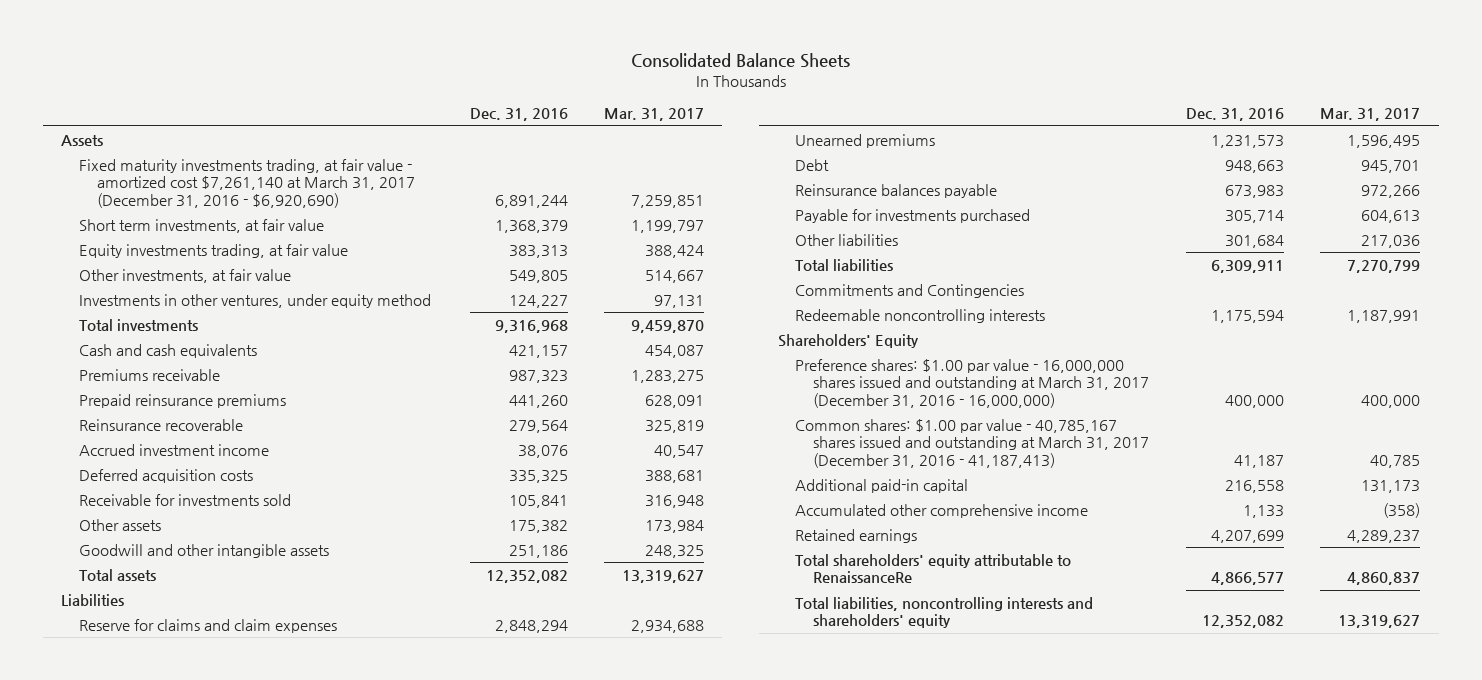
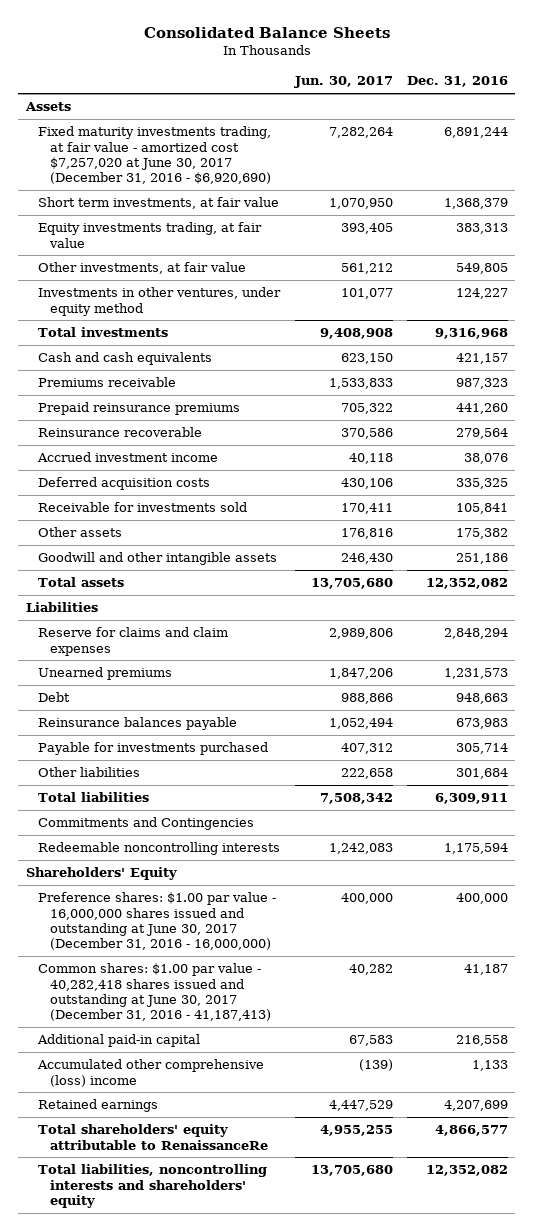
[604,108,705,122] Mar. 31, 2017 -> none
none -> [293,76,393,89] Jun. 30, 2017
[79,158,416,209] Fixed maturity investments trading, at fair value - amortized cost $7,261,140 at March 31, 2017 (December 31, 2016 - $6,920,690) -> [37,126,272,185] Fixed maturity investments trading, at fair value - amortized cost $7,257,020 at June 30, 2017 (December 31, 2016 - $6,920,690)
[795,358,1150,409] Preference shares: $1.00 par value - 16,000,000 shares issued and outstanding at March 31, 2017 (December 31, 2016 - 16,000,000) -> [37,892,276,951] Preference shares: $1.00 par value - 16,000,000 shares issued and outstanding at June 30, 2017 (December 31, 2016 - 16,000,000)
[795,418,1150,469] Common shares: $1.00 par value - 40,785,167 shares issued and outstanding at March 31, 2017 (December 31, 2016 - 41,187,413) -> [37,963,272,1022] Common shares: $1.00 par value - 40,282,418 shares issued and outstanding at June 30, 2017 (December 31, 2016 - 41,187,413)
[795,503,1089,518] Accumulated other comprehensive income -> [36,1059,264,1087] Accumulated other comprehensive (loss) income

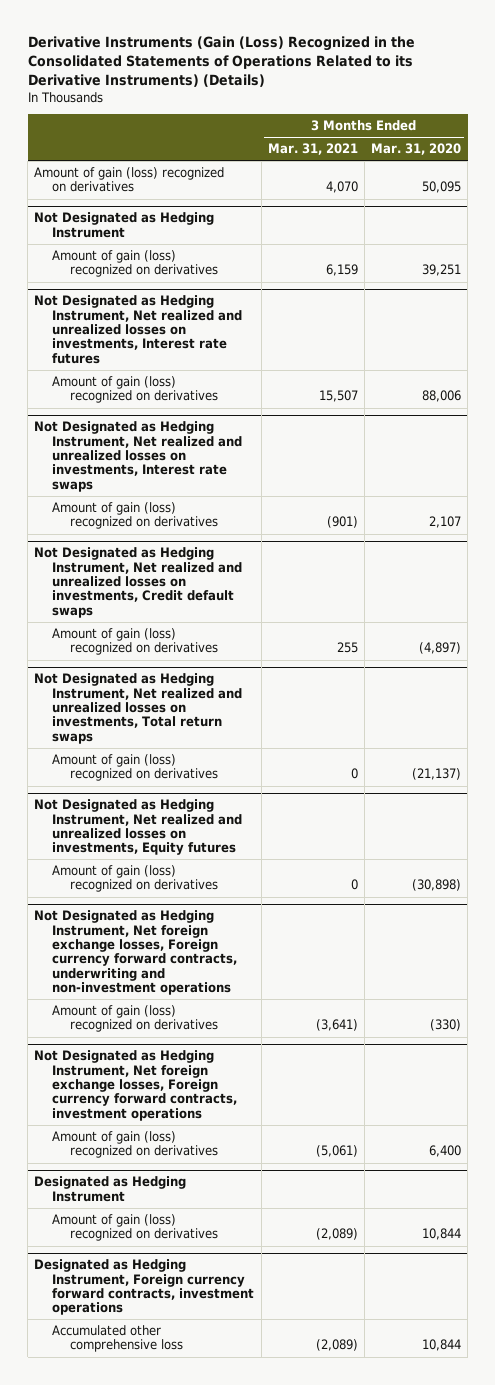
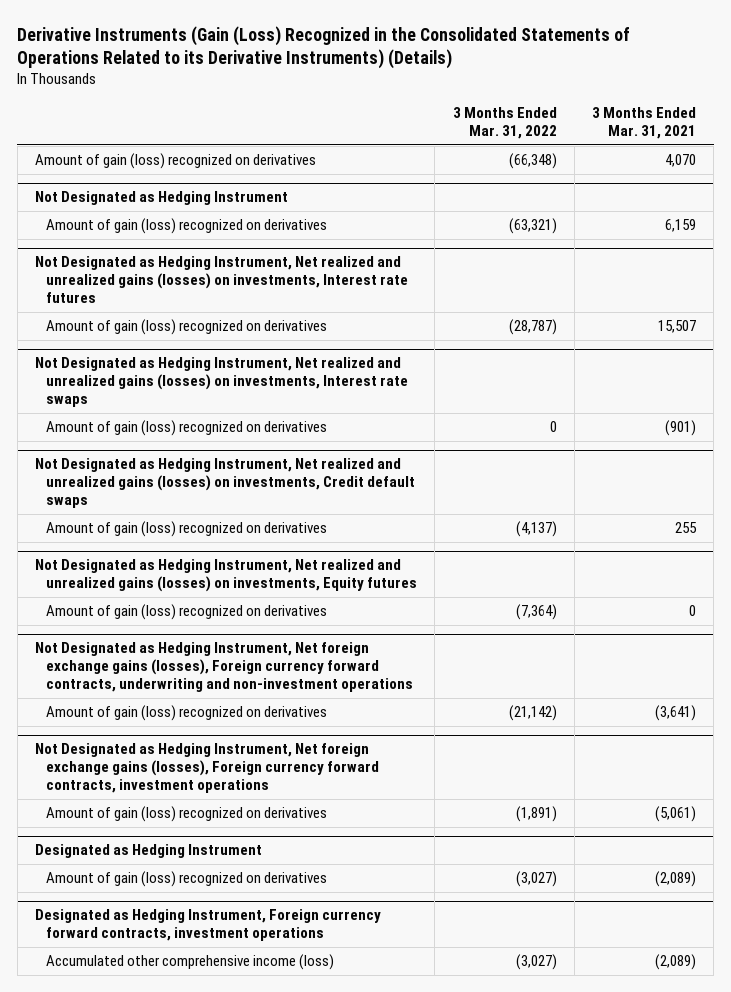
[370,143,461,156] Mar. 31, 2020 -> none
none -> [452,107,557,140] 3 Months Ended Mar. 31, 2022
[34,295,243,364] Not Designated as Hedging Instrument, Net realized and unrealized losses on investments, Interest rate futures -> [35,256,409,304] Not Designated as Hedging Instrument, Net realized and unrealized gains (losses) on investments, Interest rate futures
[34,421,243,492] Not Designated as Hedging Instrument, Net realized and unrealized losses on investments, Interest rate swaps -> [35,357,409,408] Not Designated as Hedging Instrument, Net realized and unrealized gains (losses) on investments, Interest rate swaps
[34,547,243,618] Not Designated as Hedging Instrument, Net realized and unrealized losses on investments, Credit default swaps -> [35,458,416,509] Not Designated as Hedging Instrument, Net realized and unrealized gains (losses) on investments, Credit default swaps
[34,673,243,744] Not Designated as Hedging Instrument, Net realized and unrealized losses on investments, Total return swaps -> none
[52,754,219,782] Amount of gain (loss) recognized on derivatives -> none
[34,799,243,856] Not Designated as Hedging Instrument, Net realized and unrealized losses on investments, Equity futures -> [35,559,418,593] Not Designated as Hedging Instrument, Net realized and unrealized gains (losses) on investments, Equity futures
[34,910,238,996] Not Designated as Hedging Instrument, Net foreign exchange losses, Foreign currency forward contracts, underwriting and non-investment operations -> [35,642,414,693] Not Designated as Hedging Instrument, Net foreign exchange gains (losses), Foreign currency forward contracts, underwriting and non-investment operations
[34,1050,238,1121] Not Designated as Hedging Instrument, Net foreign exchange losses, Foreign currency forward contracts, investment operations -> [35,743,380,794] Not Designated as Hedging Instrument, Net foreign exchange gains (losses), Foreign currency forward contracts, investment operations
[52,1325,184,1353] Accumulated other comprehensive loss -> [46,954,335,971] Accumulated other comprehensive income (loss)

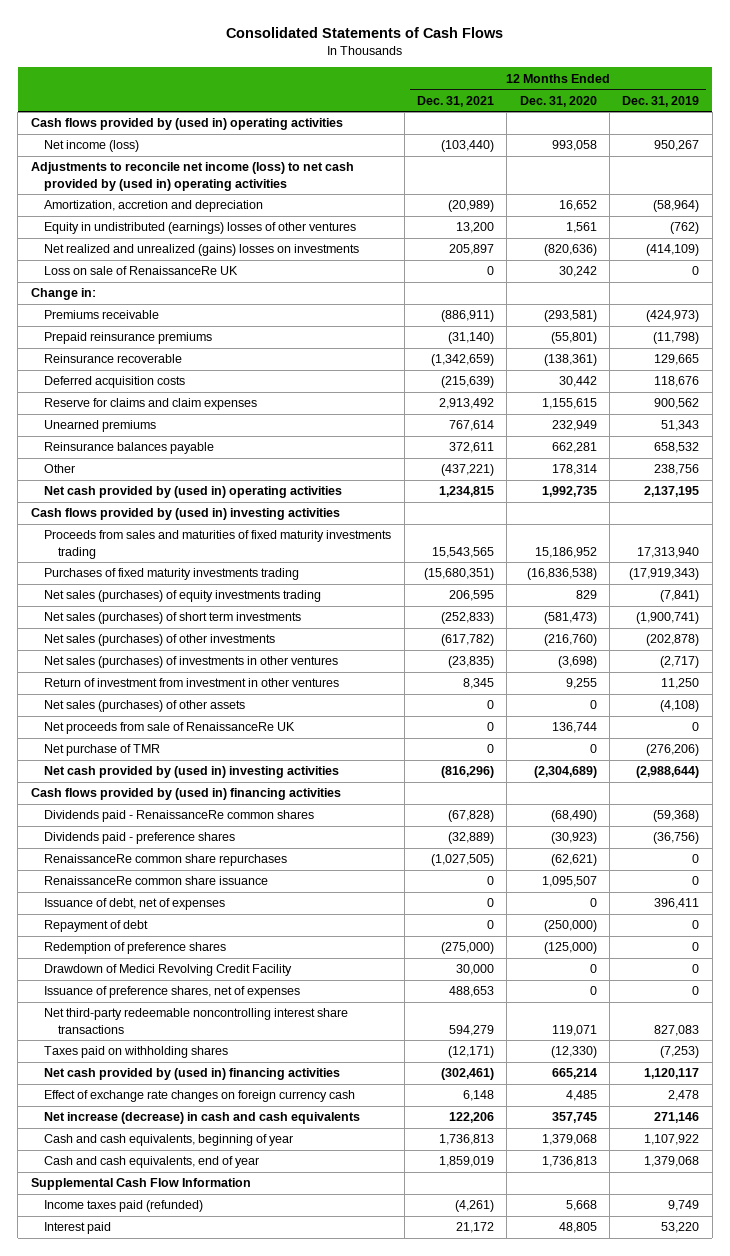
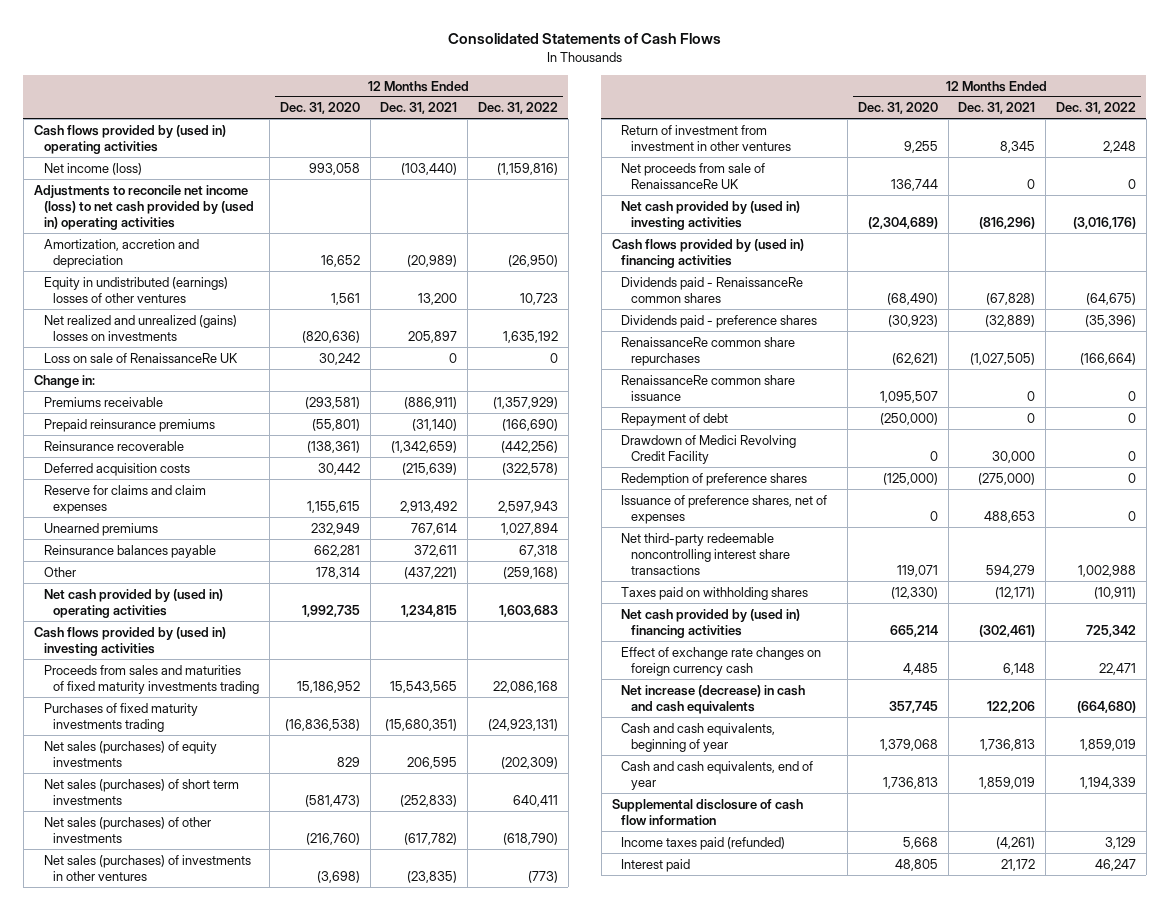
[622,95,700,107] Dec. 31, 2019 -> none
none -> [478,102,559,115] Dec. 31, 2022
[44,590,322,603] Net sales (purchases) of equity investments trading -> [43,740,217,767] Net sales (purchases) of equity investments
[44,700,246,713] Net sales (purchases) of other assets -> none
[44,744,161,757] Net purchase of TMR -> none
[44,898,226,911] Issuance of debt, net of expenses -> none
[44,942,227,955] Redemption of preference shares -> [621,472,808,486] Redemption of preference shares
[30,1178,251,1191] Supplemental Cash Flow Information -> [611,798,803,825] Supplemental disclosure of cash flow information

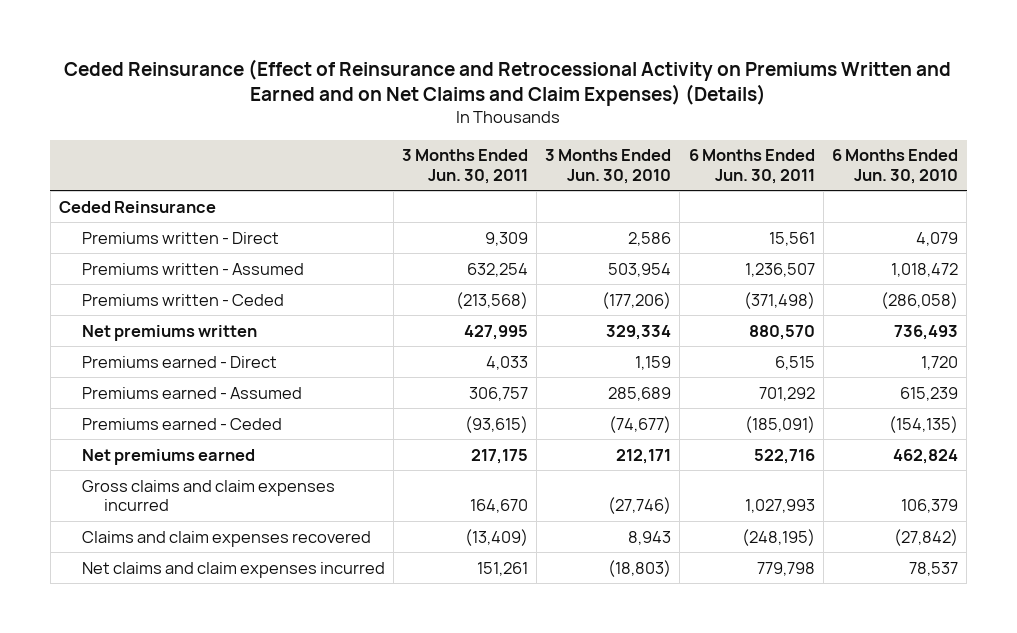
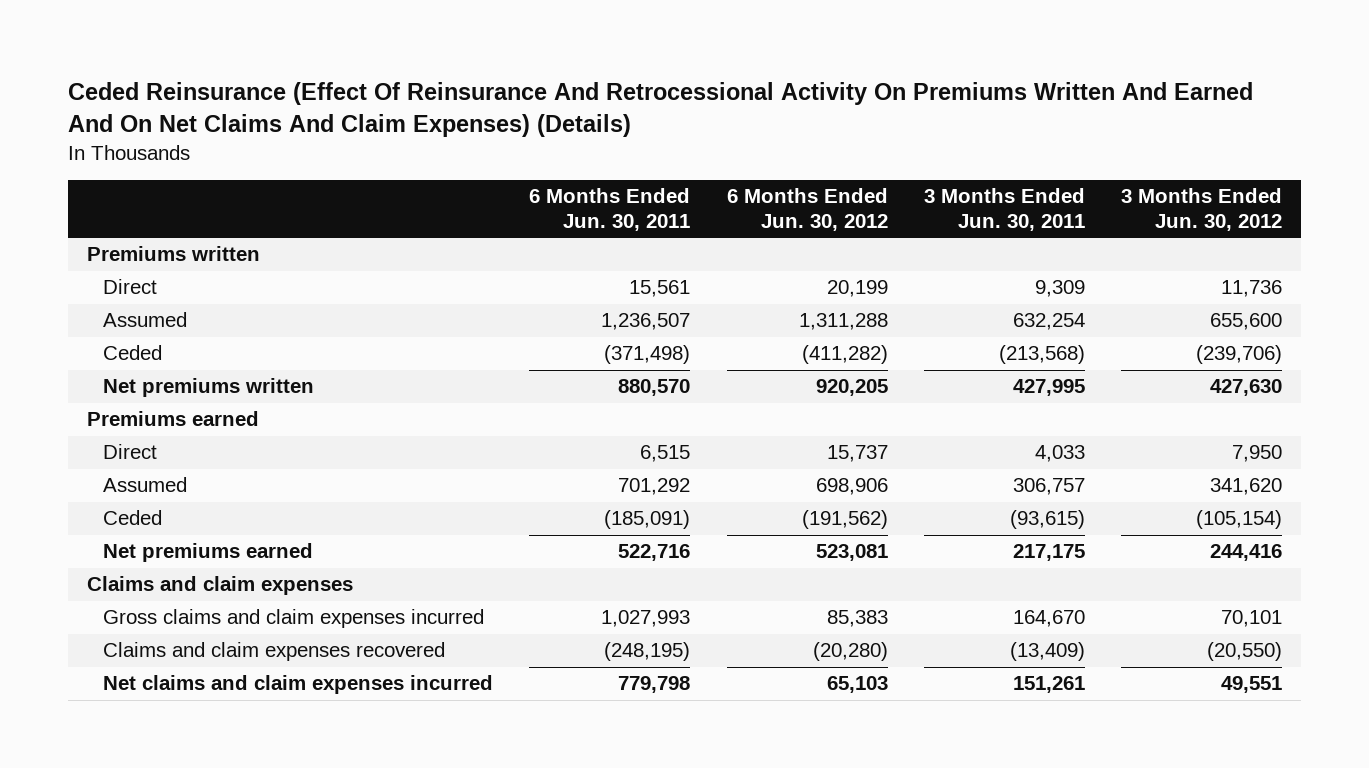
[64,58,952,107] Ceded Reinsurance (Effect of Reinsurance and Retrocessional Activity on Premiums Written and Earned and on Net Claims and Claim Expenses) (Details) -> [68,82,1254,137] Ceded Reinsurance (Effect Of Reinsurance And Retrocessional Activity On Premiums Written And Earned And On Net Claims And Claim Expenses) (Details)
[545,149,672,184] 3 Months Ended Jun. 30, 2010 -> none
[831,149,958,184] 6 Months Ended Jun. 30, 2010 -> none
none -> [726,188,888,232] 6 Months Ended Jun. 30, 2012
none -> [1121,188,1283,232] 3 Months Ended Jun. 30, 2012
[58,200,216,213] Ceded Reinsurance -> none
none -> [86,246,260,262] Premiums written
[81,231,279,244] Premiums written - Direct -> [102,279,157,295] Direct
[81,262,304,275] Premiums written - Assumed -> [102,312,187,328] Assumed
[81,293,284,306] Premiums written - Ceded -> [102,345,162,361] Ceded
none -> [86,411,259,427] Premiums earned
[81,355,277,368] Premiums earned - Direct -> [102,444,157,460] Direct
[81,386,302,399] Premiums earned - Assumed -> [102,477,187,493] Assumed
[81,417,282,430] Premiums earned - Ceded -> [102,510,162,526] Ceded
none -> [86,576,353,596] Claims and claim expenses

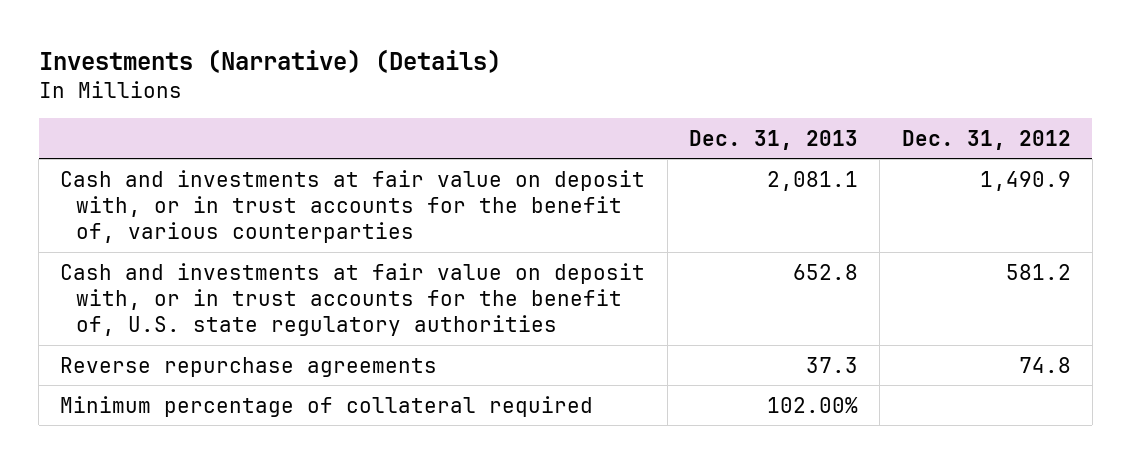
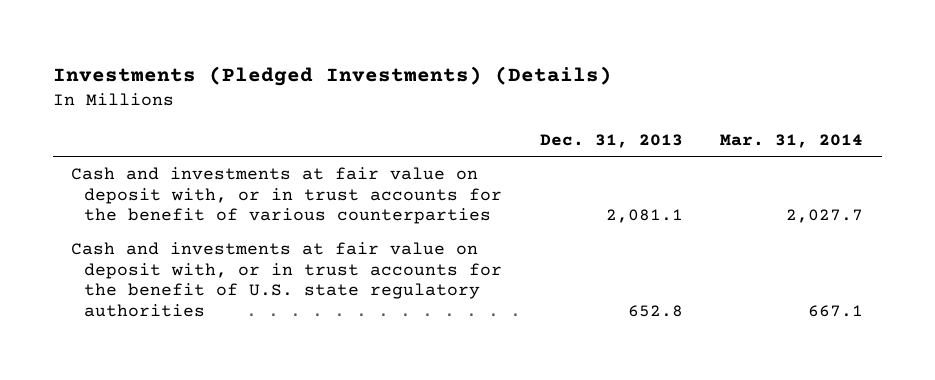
[38,49,501,74] Investments (Narrative) (Details) -> [52,65,612,86] Investments (Pledged Investments) (Details)
[901,129,1071,150] Dec. 31, 2012 -> none
none -> [720,133,864,148] Mar. 31, 2014
[60,356,438,377] Reverse repurchase agreements -> none
[60,395,594,417] Minimum percentage of collateral required -> none
[60,169,646,243] Cash and investments at fair value on deposit with, or in trust accounts for the benefit of, various counterparties -> [71,166,503,225] Cash and investments at fair value on deposit with, or in trust accounts for the benefit of various counterparties
[60,262,646,336] Cash and investments at fair value on deposit with, or in trust accounts for the benefit of, U.S. state regulatory authorities -> [71,241,503,318] Cash and investments at fair value on deposit with, or in trust accounts for the benefit of U.S. state regulatory authorities

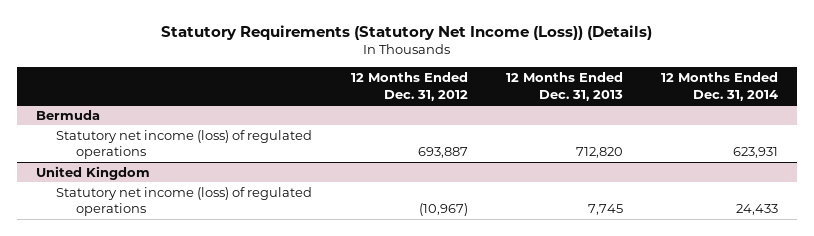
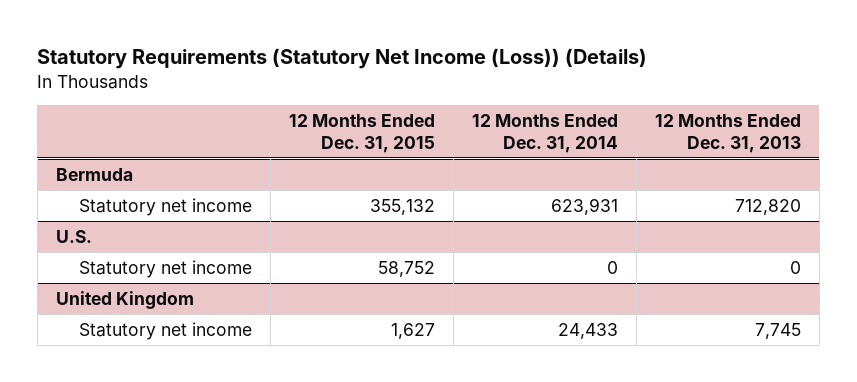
[350,72,468,101] 12 Months Ended Dec. 31, 2012 -> none
none -> [288,114,435,153] 12 Months Ended Dec. 31, 2015
[56,129,313,160] Statutory net income (loss) of regulated operations -> [79,197,253,216] Statutory net income
none -> [55,229,92,243] U.S.
none -> [79,259,253,278] Statutory net income
[56,186,313,217] Statutory net income (loss) of regulated operations -> [79,321,253,340] Statutory net income

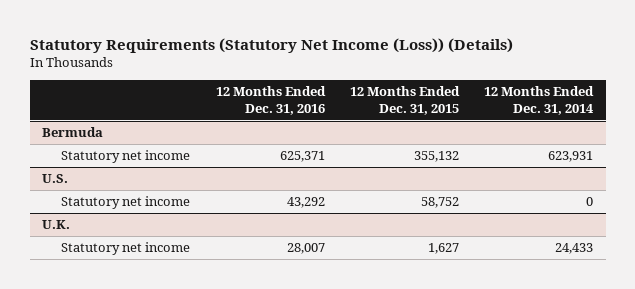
[654,114,801,153] 12 Months Ended Dec. 31, 2013 -> none
none -> [215,86,326,115] 12 Months Ended Dec. 31, 2016
[55,290,194,309] United Kingdom -> [42,220,71,230] U.K.

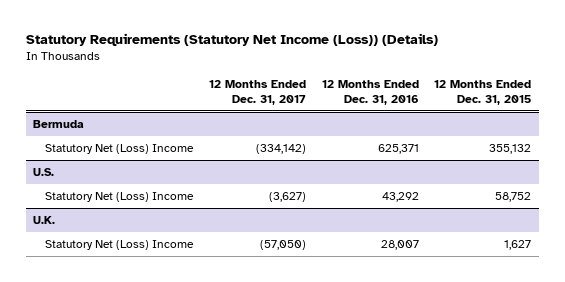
[484,86,595,115] 12 Months Ended Dec. 31, 2014 -> none
none -> [208,80,306,105] 12 Months Ended Dec. 31, 2017
[61,150,191,164] Statutory net income -> [45,144,195,155] Statutory Net (Loss) Income
[61,196,191,210] Statutory net income -> [45,192,195,203] Statutory Net (Loss) Income
[61,242,191,256] Statutory net income -> [45,240,195,251] Statutory Net (Loss) Income

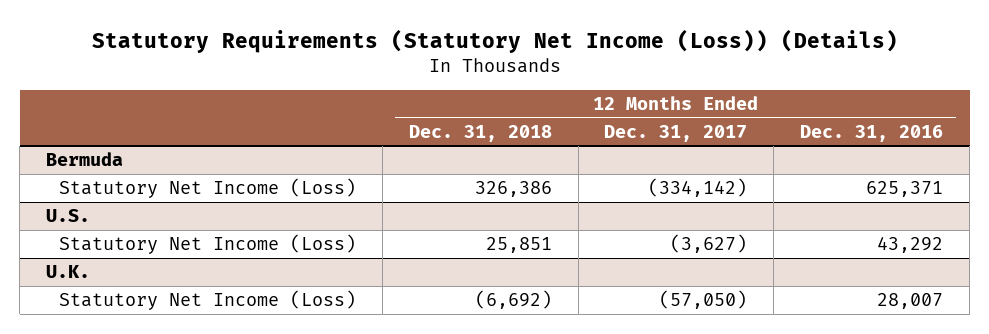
[434,80,532,105] 12 Months Ended Dec. 31, 2015 -> none
none -> [408,124,552,142] Dec. 31, 2018
[45,144,195,155] Statutory Net (Loss) Income -> [58,178,356,199] Statutory Net Income (Loss)
[45,192,195,203] Statutory Net (Loss) Income -> [58,234,356,255] Statutory Net Income (Loss)
[45,240,195,251] Statutory Net (Loss) Income -> [58,290,356,311] Statutory Net Income (Loss)

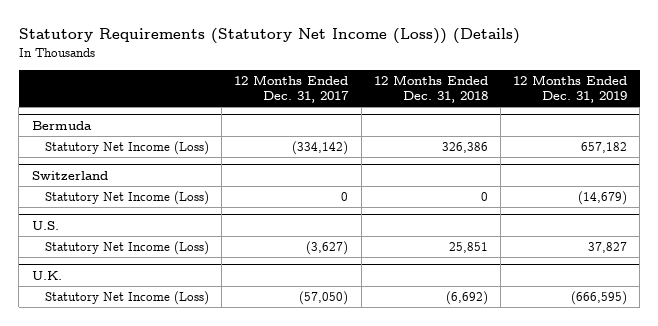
[800,124,944,142] Dec. 31, 2016 -> none
none -> [512,74,627,103] 12 Months Ended Dec. 31, 2019
none -> [31,170,108,180] Switzerland
none -> [45,191,210,206] Statutory Net Income (Loss)

